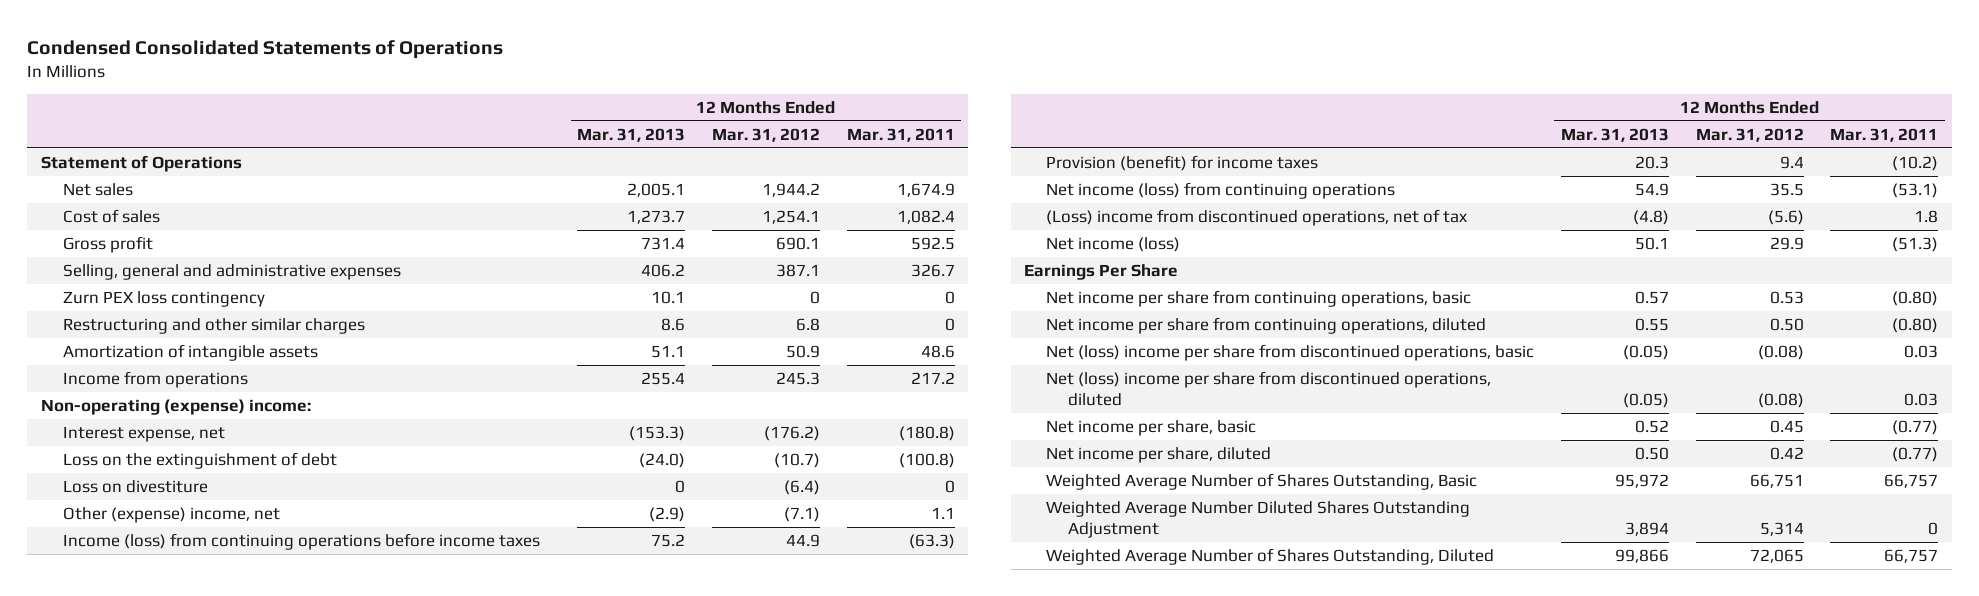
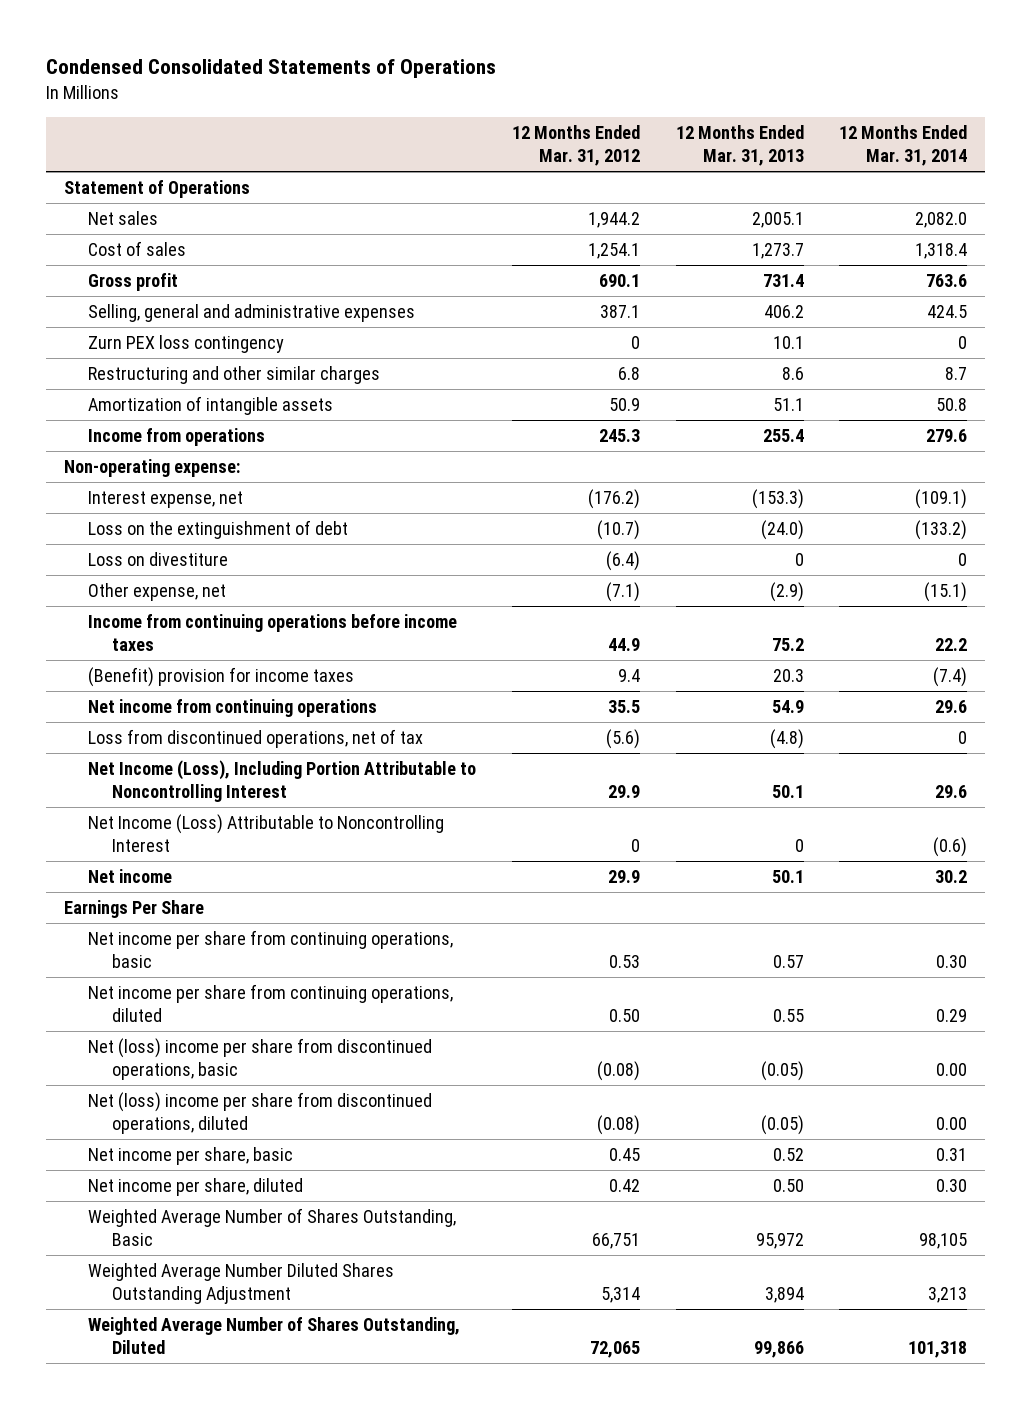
[846,127,955,142] Mar. 31, 2011 -> none
none -> [839,124,968,167] 12 Months Ended Mar. 31, 2014
[40,399,311,416] Non-operating (expense) income: -> [63,458,240,477] Non-operating expense:
[62,507,280,524] Other (expense) income, net -> [87,582,226,601] Other expense, net
[62,533,540,551] Income (loss) from continuing operations before income taxes -> [87,613,457,652] Income from continuing operations before income taxes
[1046,155,1319,172] Provision (benefit) for income taxes -> [87,666,354,687] (Benefit) provision for income taxes
[1046,182,1396,200] Net income (loss) from continuing operations -> [87,698,377,717] Net income from continuing operations
[1046,209,1468,227] (Loss) income from discontinued operations, net of tax -> [87,728,423,748] Loss from discontinued operations, net of tax
none -> [87,759,476,803] Net Income (Loss), Including Portion Attributable to Noncontrolling Interest
none -> [87,813,444,853] Net Income (Loss) Attributable to Noncontrolling Interest
[1046,237,1181,253] Net income (loss) -> [87,868,172,883] Net income

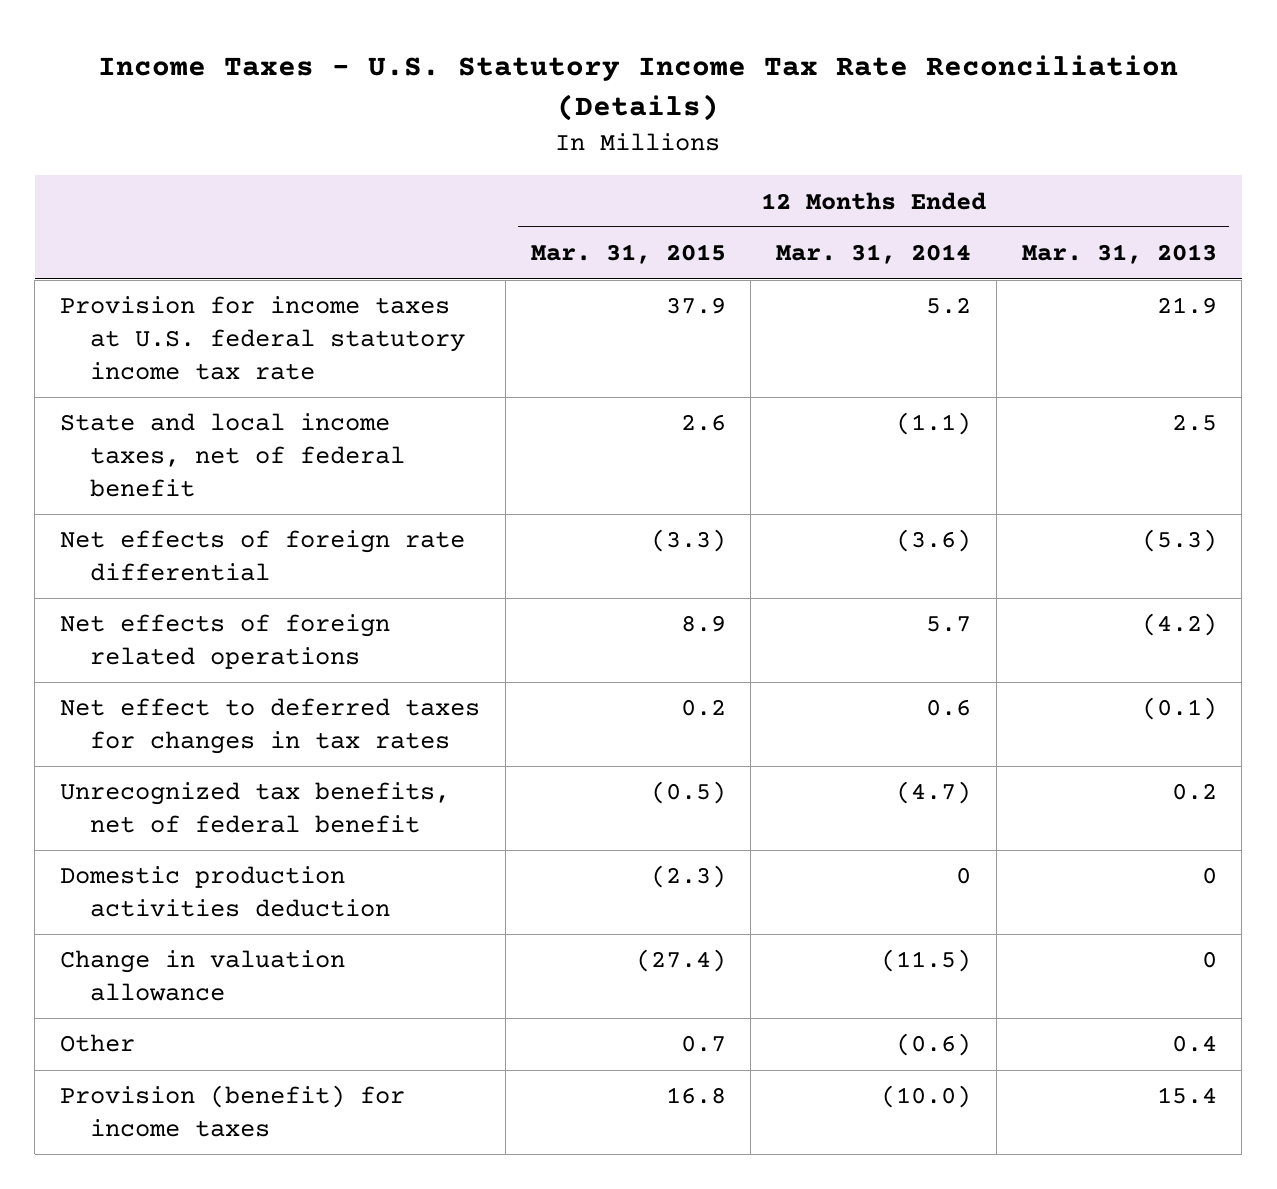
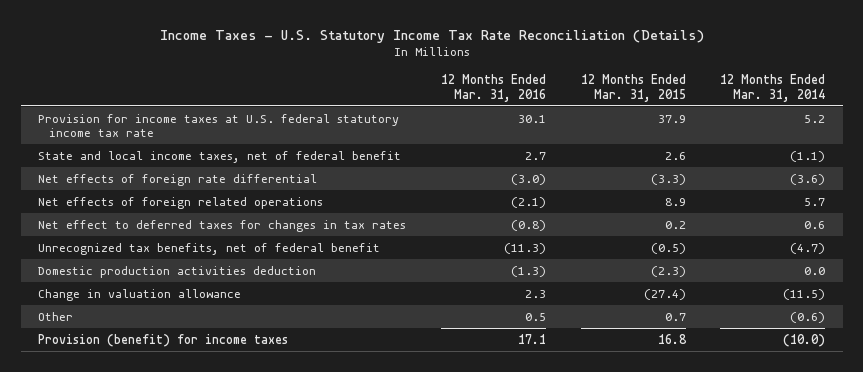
[1021,244,1217,265] Mar. 31, 2013 -> none
none -> [440,74,546,102] 12 Months Ended Mar. 31, 2016
[956,867,972,885] 0 -> [804,266,826,275] 0.0

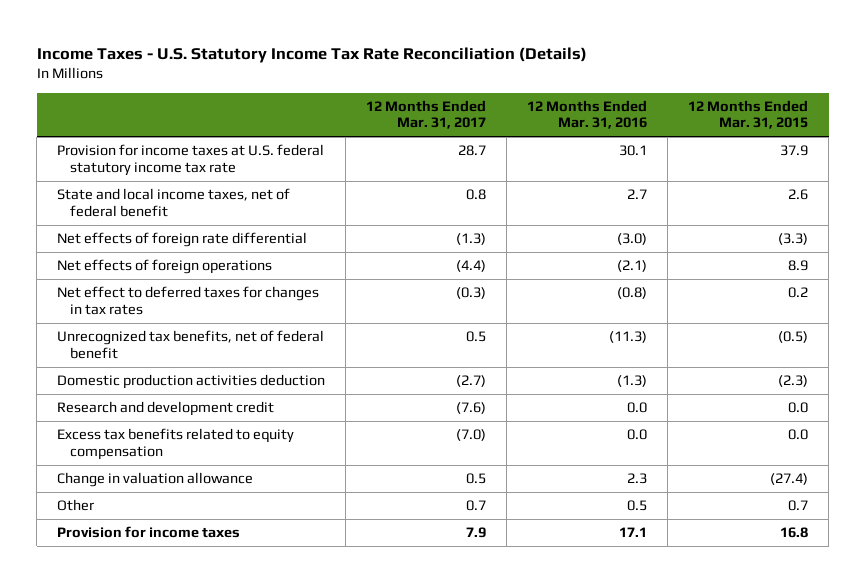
[720,74,826,102] 12 Months Ended Mar. 31, 2014 -> none
none -> [366,99,487,130] 12 Months Ended Mar. 31, 2017
[38,196,324,209] Net effects of foreign related operations -> [57,259,273,275] Net effects of foreign operations
none -> [57,401,275,417] Research and development credit
none -> [57,428,295,460] Excess tax benefits related to equity compensation
[38,333,289,347] Provision (benefit) for income taxes -> [57,526,241,539] Provision for income taxes

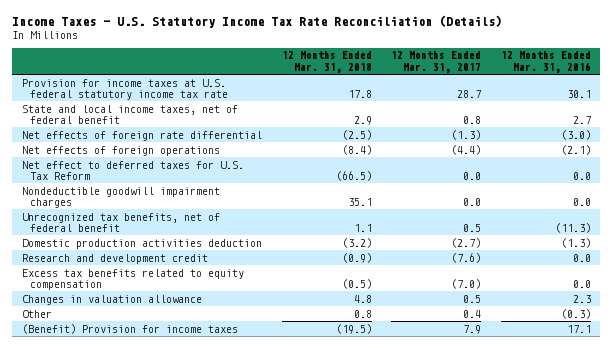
[688,99,809,130] 12 Months Ended Mar. 31, 2015 -> none
none -> [281,51,372,73] 12 Months Ended Mar. 31, 2018
[57,286,320,315] Net effect to deferred taxes for changes in tax rates -> [22,160,245,180] Net effect to deferred taxes for U.S. Tax Reform
[456,287,487,300] (0.3) -> [463,171,482,180] 0.0
[617,287,648,300] (0.8) -> [572,171,591,180] 0.0
none -> [22,186,221,208] Nondeductible goodwill impairment charges
[57,472,254,488] Change in valuation allowance -> [22,294,203,305] Changes in valuation allowance
[466,500,487,512] 0.7 -> [463,309,482,318] 0.4
[627,500,648,512] 0.5 -> [560,308,591,319] (0.3)
[57,526,241,539] Provision for income taxes -> [22,323,239,334] (Benefit) Provision for income taxes

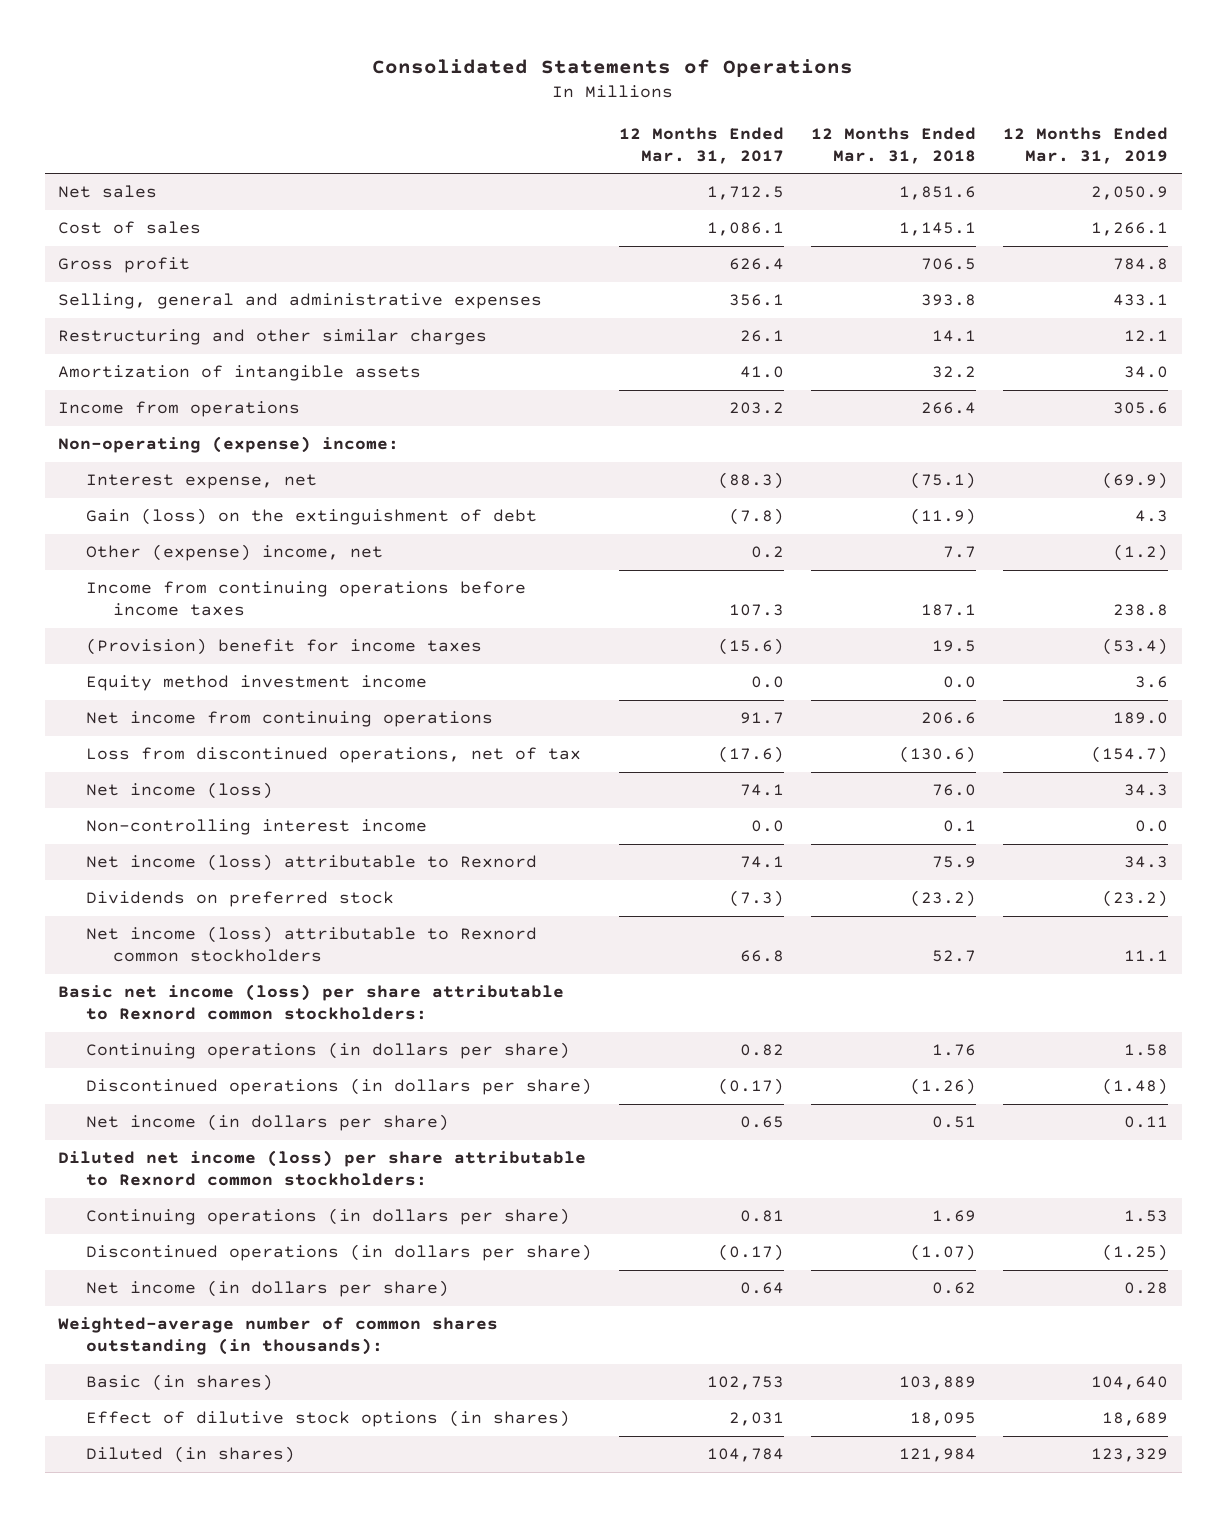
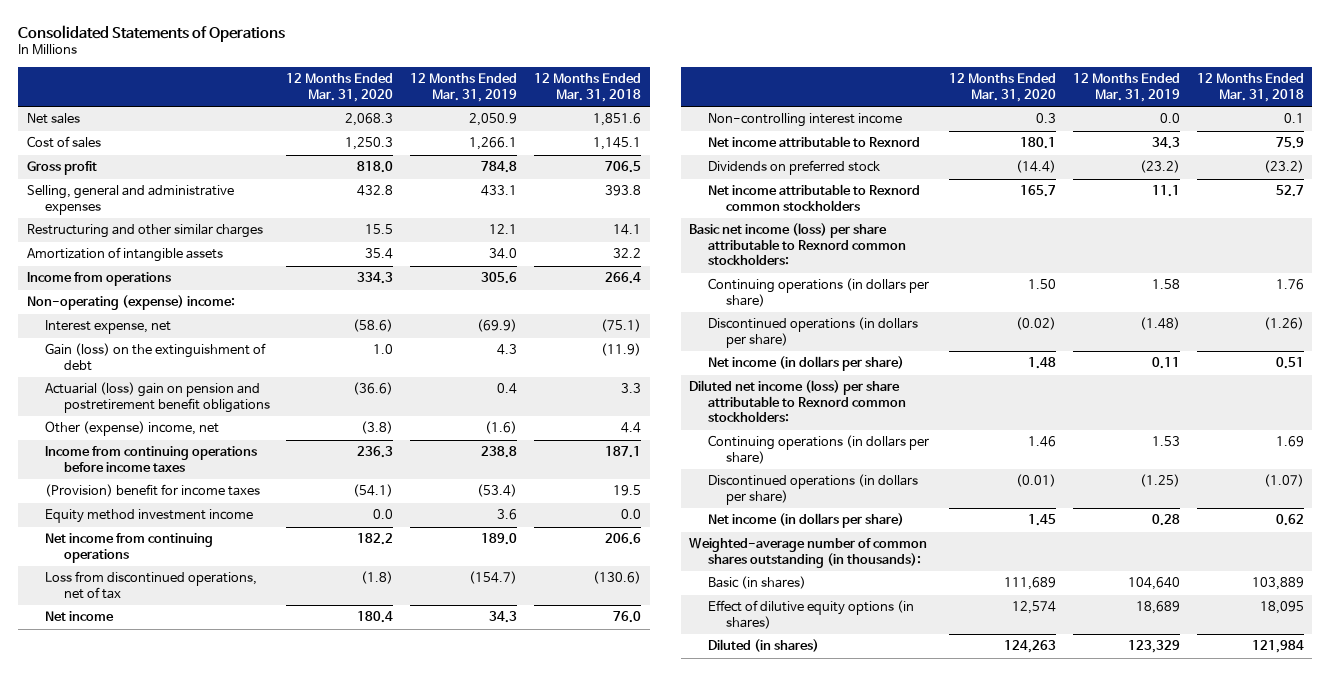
[618,126,784,164] 12 Months Ended Mar. 31, 2017 -> none
none -> [286,73,394,102] 12 Months Ended Mar. 31, 2020
none -> [45,382,270,413] Actuarial (loss) gain on pension and postretirement benefit obligations
[943,546,977,559] 7.7 -> [621,422,642,434] 4.4
[1113,544,1169,562] (1.2) -> [485,421,518,435] (1.6)
[85,782,273,800] Net income (loss) -> [45,611,115,622] Net income
[85,854,537,872] Net income (loss) attributable to Rexnord -> [707,136,920,148] Net income attributable to Rexnord
[85,926,537,962] Net income (loss) attributable to Rexnord common stockholders -> [707,184,920,211] Net income attributable to Rexnord common stockholders
[85,1410,570,1428] Effect of dilutive stock options (in shares) -> [707,600,914,629] Effect of dilutive equity options (in shares)

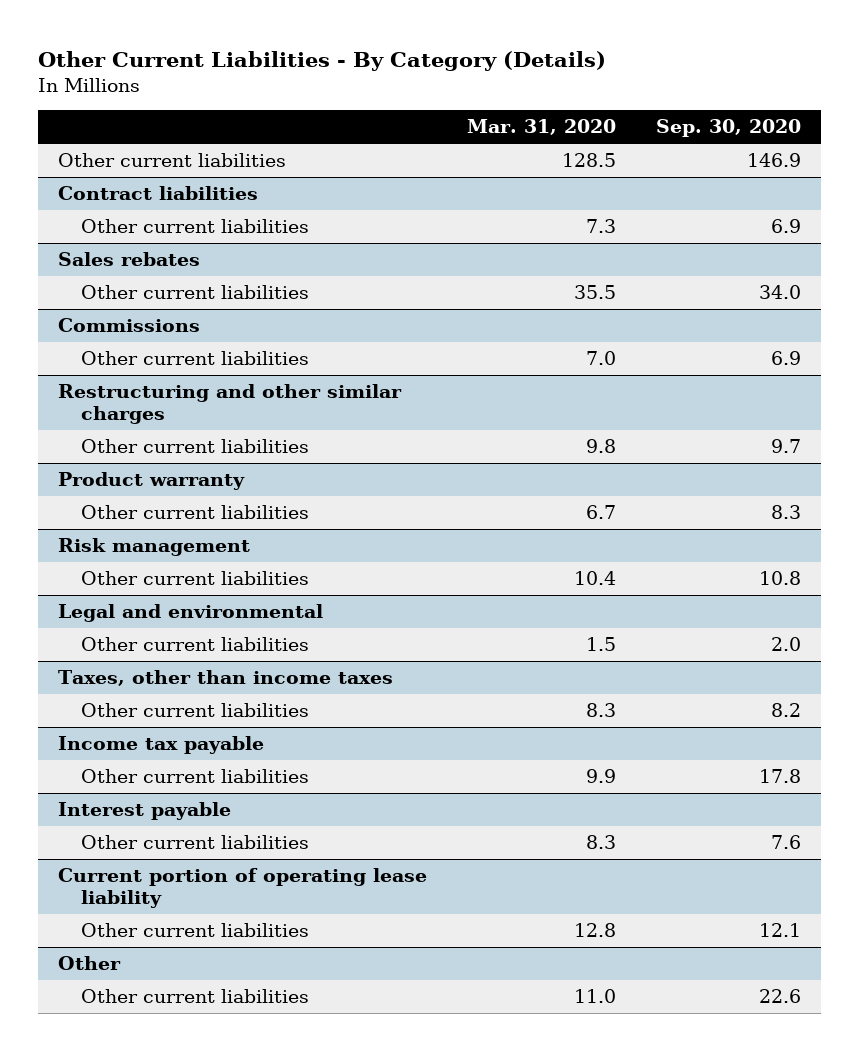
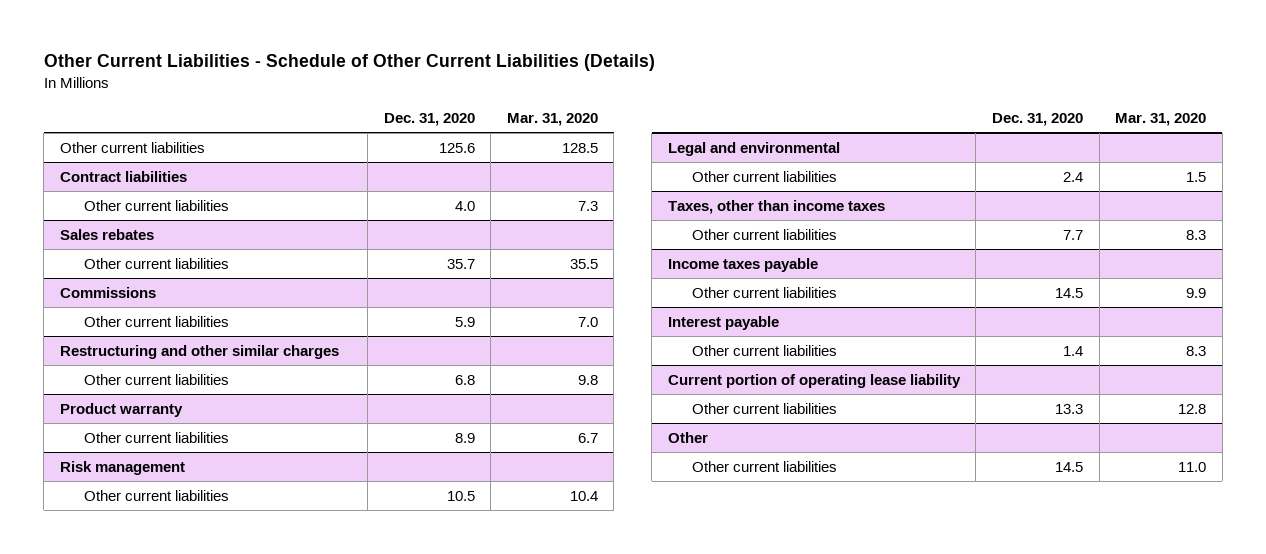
[37,50,606,71] Other Current Liabilities - By Category (Details) -> [43,54,655,72] Other Current Liabilities - Schedule of Other Current Liabilities (Details)
[656,119,802,138] Sep. 30, 2020 -> none
none -> [383,112,475,126] Dec. 31, 2020
[57,736,264,755] Income tax payable -> [667,257,818,272] Income taxes payable

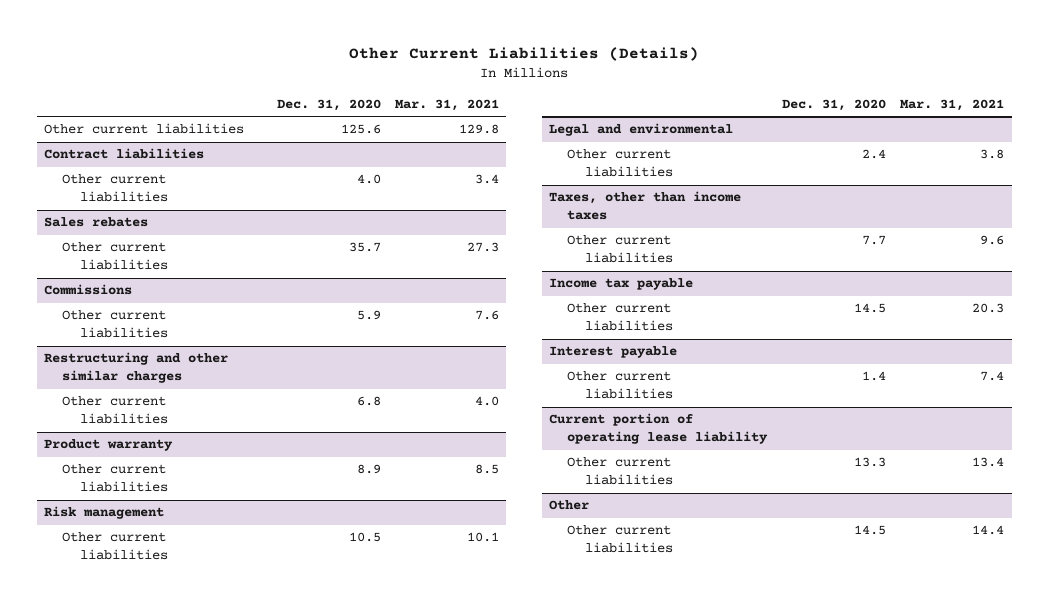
[43,54,655,72] Other Current Liabilities - Schedule of Other Current Liabilities (Details) -> [349,47,700,62] Other Current Liabilities (Details)
[506,112,598,126] Mar. 31, 2020 -> none
none -> [395,99,500,112] Mar. 31, 2021
[667,257,818,272] Income taxes payable -> [548,278,693,291] Income tax payable

